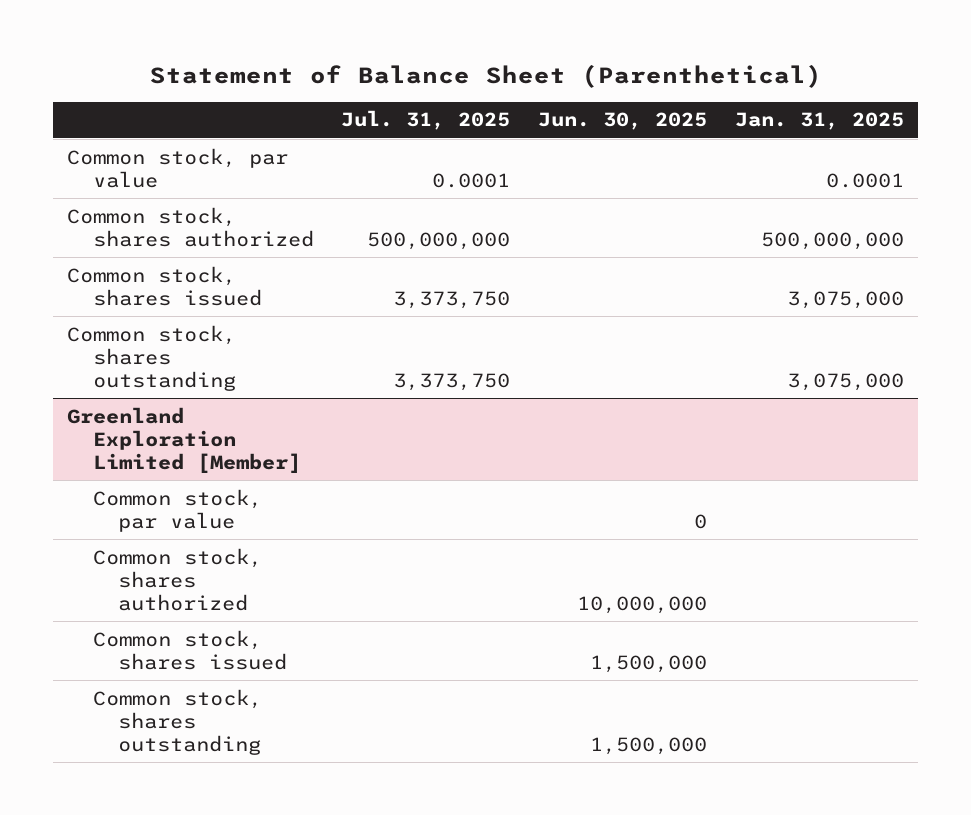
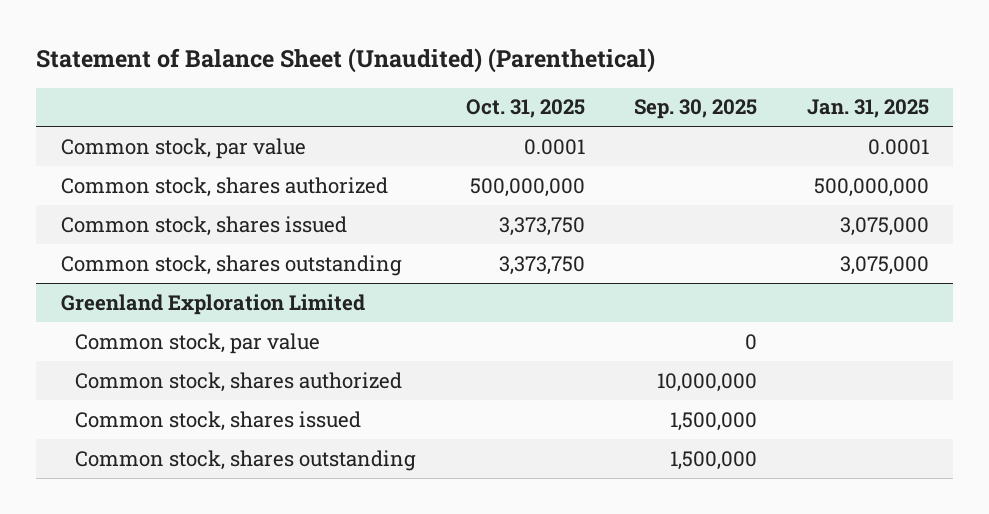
[149,63,822,88] Statement of Balance Sheet (Parenthetical) -> [35,48,655,74] Statement of Balance Sheet (Unaudited) (Parenthetical)
[341,110,511,131] Jul. 31, 2025 -> none
[538,112,708,131] Jun. 30, 2025 -> none
none -> [465,99,585,119] Oct. 31, 2025
none -> [634,99,758,120] Sep. 30, 2025
[66,406,301,474] Greenland Exploration Limited [Member] -> [60,293,365,315] Greenland Exploration Limited

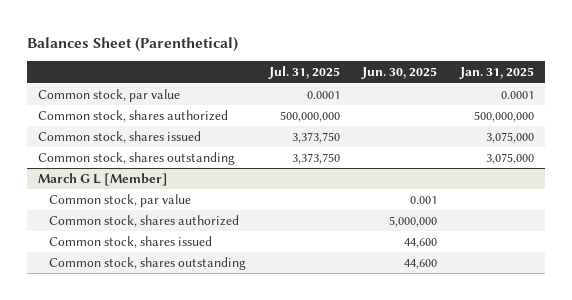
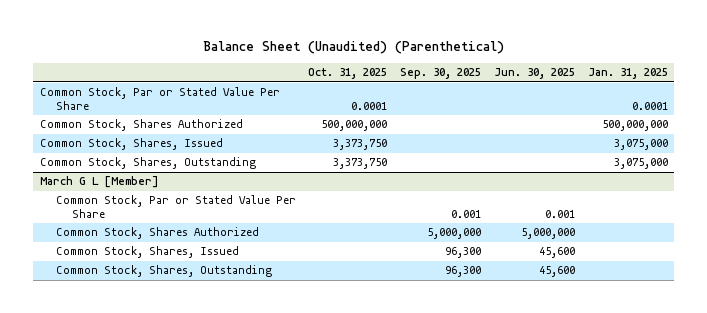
[26,36,238,52] Balances Sheet (Parenthetical) -> [202,41,504,55] Balance Sheet (Unaudited) (Parenthetical)
[267,66,340,80] Jul. 31, 2025 -> none
none -> [308,68,388,80] Oct. 31, 2025
none -> [400,68,482,80] Sep. 30, 2025
[38,89,181,103] Common stock, par value -> [39,87,280,110] Common Stock, Par or Stated Value Per Share
[38,110,229,123] Common stock, shares authorized -> [39,119,243,132] Common Stock, Shares Authorized
[38,131,202,144] Common stock, shares issued -> [39,138,223,151] Common Stock, Shares, Issued
[38,152,236,166] Common stock, shares outstanding -> [39,157,256,170] Common Stock, Shares, Outstanding
[48,194,191,208] Common stock, par value -> [55,195,296,218] Common Stock, Par or Stated Value Per Share
[48,215,239,228] Common stock, shares authorized -> [55,227,259,240] Common Stock, Shares Authorized
[48,236,212,249] Common stock, shares issued -> [55,246,239,259] Common Stock, Shares, Issued
[404,238,438,249] 44,600 -> [538,247,575,259] 45,600
[48,257,246,271] Common stock, shares outstanding -> [55,265,272,278] Common Stock, Shares, Outstanding
[404,259,438,270] 44,600 -> [538,266,575,278] 45,600

